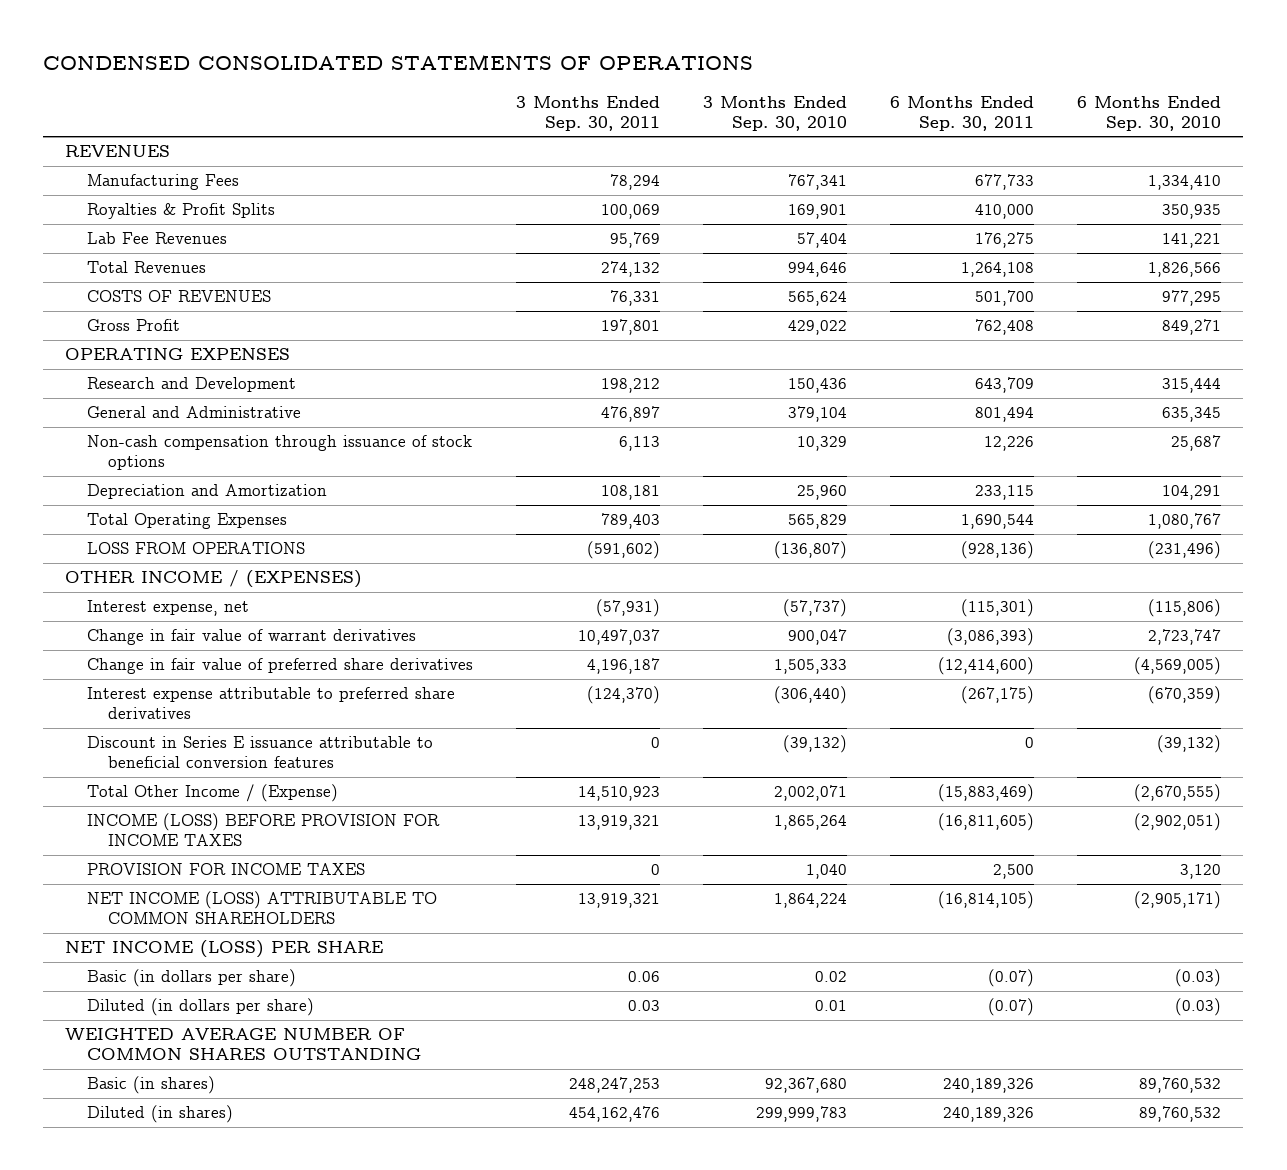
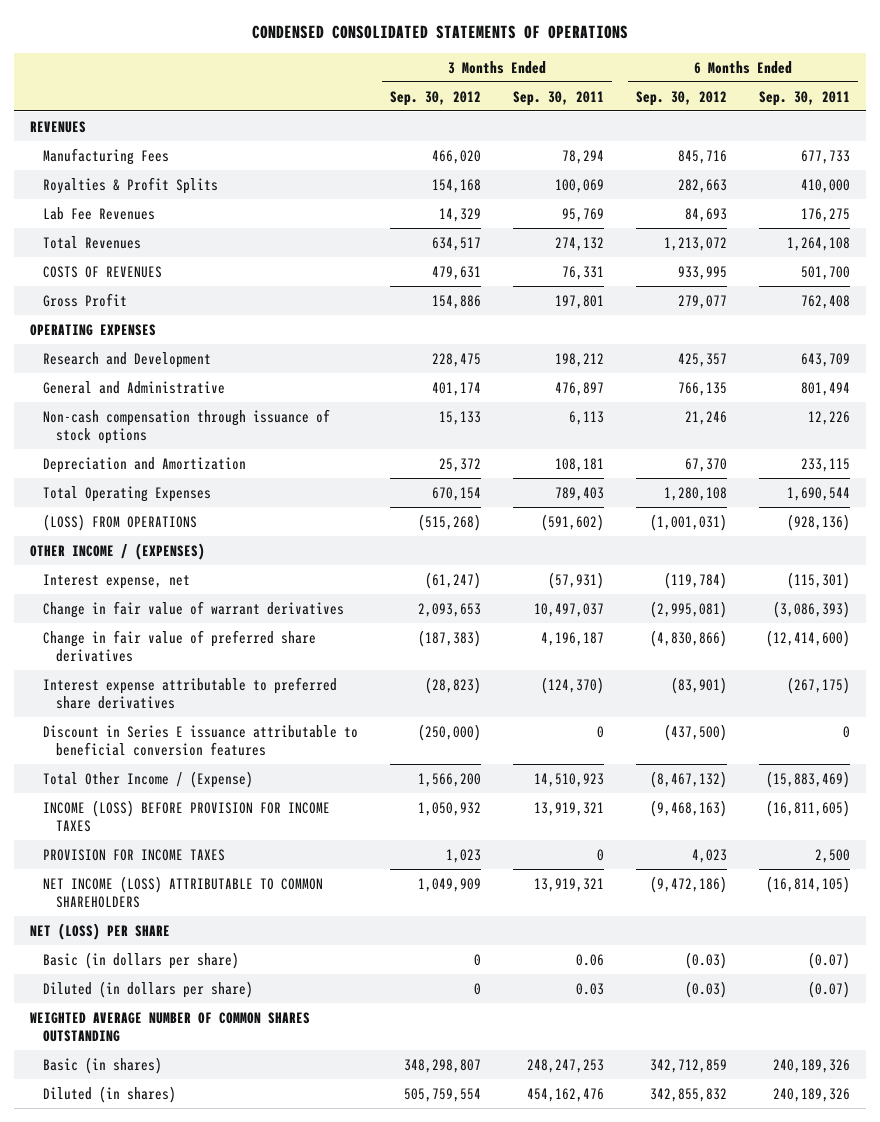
[703,95,848,131] 3 Months Ended Sep. 30, 2010 -> none
[1077,95,1222,131] 6 Months Ended Sep. 30, 2010 -> none
none -> [390,90,482,106] Sep. 30, 2012
none -> [636,90,728,106] Sep. 30, 2012
[86,542,305,555] LOSS FROM OPERATIONS -> [43,513,198,531] (LOSS) FROM OPERATIONS
[65,940,384,959] NET INCOME (LOSS) PER SHARE -> [30,922,171,940] NET (LOSS) PER SHARE

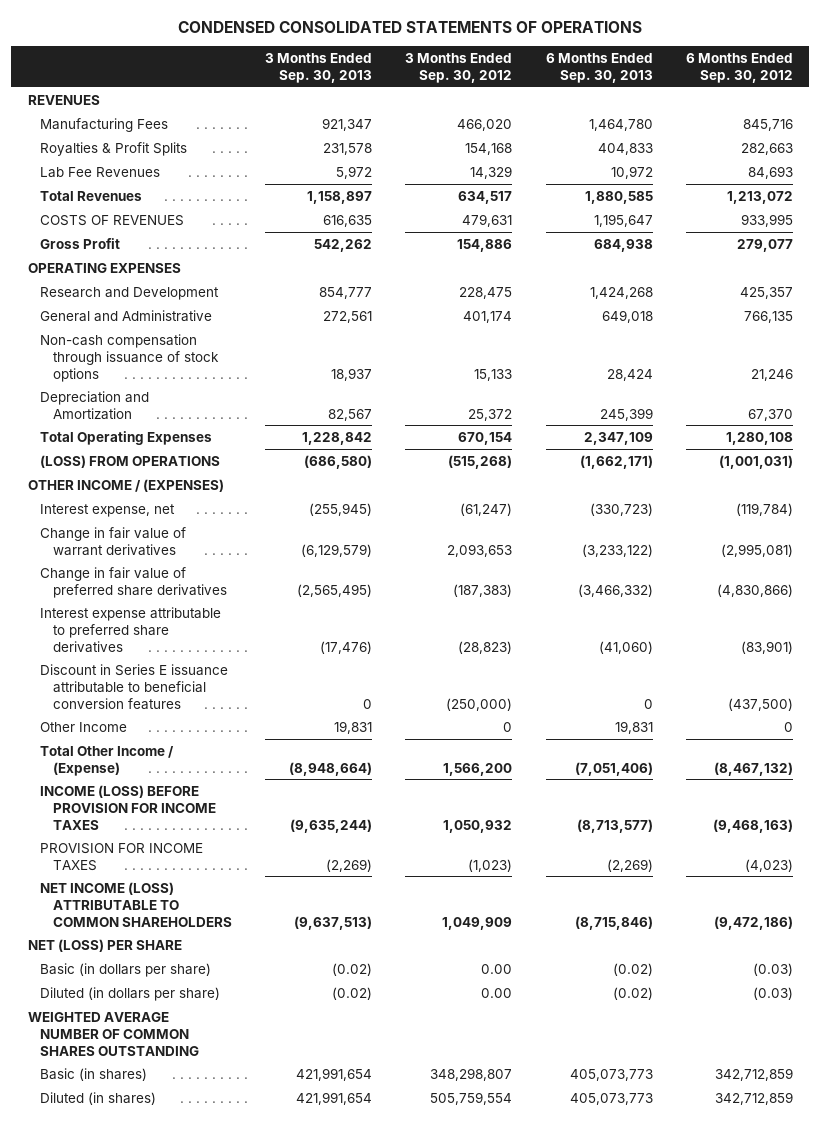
[513,90,605,106] Sep. 30, 2011 -> none
[758,90,850,106] Sep. 30, 2011 -> none
none -> [265,52,373,83] 3 Months Ended Sep. 30, 2013
none -> [545,52,653,83] 6 Months Ended Sep. 30, 2013
none -> [40,721,128,732] Other Income
[446,848,482,863] 1,023 -> [468,858,513,872] (1,023)
[692,848,728,863] 4,023 -> [744,858,793,872] (4,023)
[474,953,482,966] 0 -> [481,963,513,974] 0.00
[474,982,482,995] 0 -> [481,987,513,998] 0.00
[650,1087,728,1102] 342,855,832 -> [714,1091,793,1105] 342,712,859

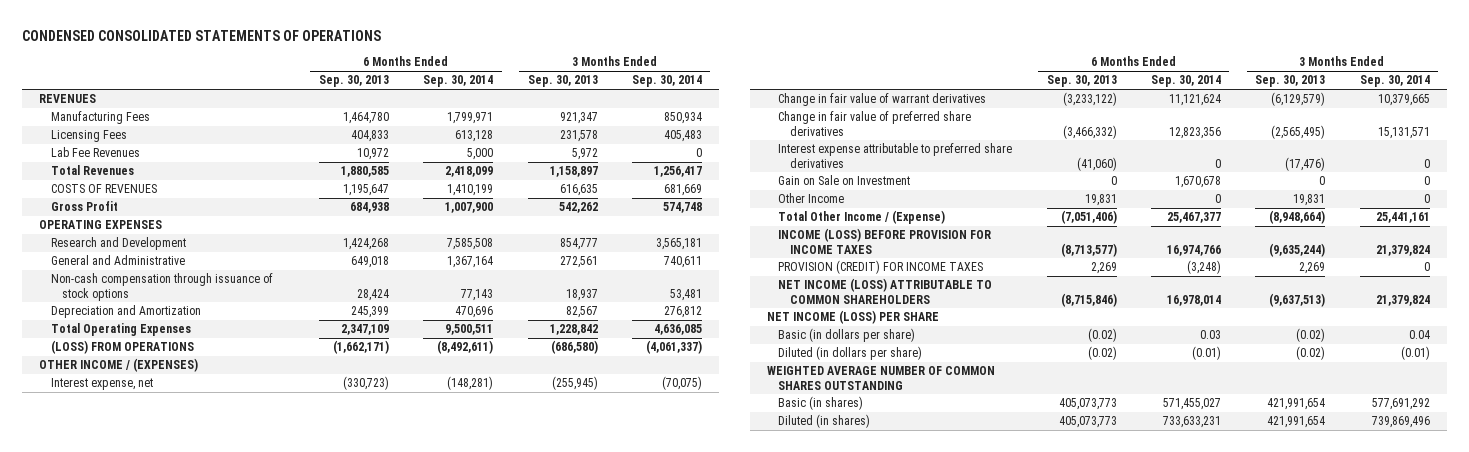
[405,52,513,83] 3 Months Ended Sep. 30, 2012 -> none
[685,52,793,83] 6 Months Ended Sep. 30, 2012 -> none
none -> [423,75,494,88] Sep. 30, 2014
none -> [631,75,702,88] Sep. 30, 2014
[40,141,188,156] Royalties & Profit Splits -> [50,130,127,143] Licensing Fees
[40,663,229,710] Discount in Series E issuance attributable to beneficial conversion features -> none
none -> [778,175,911,186] Gain on Sale on Investment
[40,842,204,871] PROVISION FOR INCOME TAXES -> [778,260,984,275] PROVISION (CREDIT) FOR INCOME TAXES
[326,858,373,872] (2,269) -> [1299,262,1326,275] 2,269
[606,858,653,872] (2,269) -> [1090,262,1117,275] 2,269
[28,938,183,952] NET (LOSS) PER SHARE -> [766,310,939,325] NET INCOME (LOSS) PER SHARE

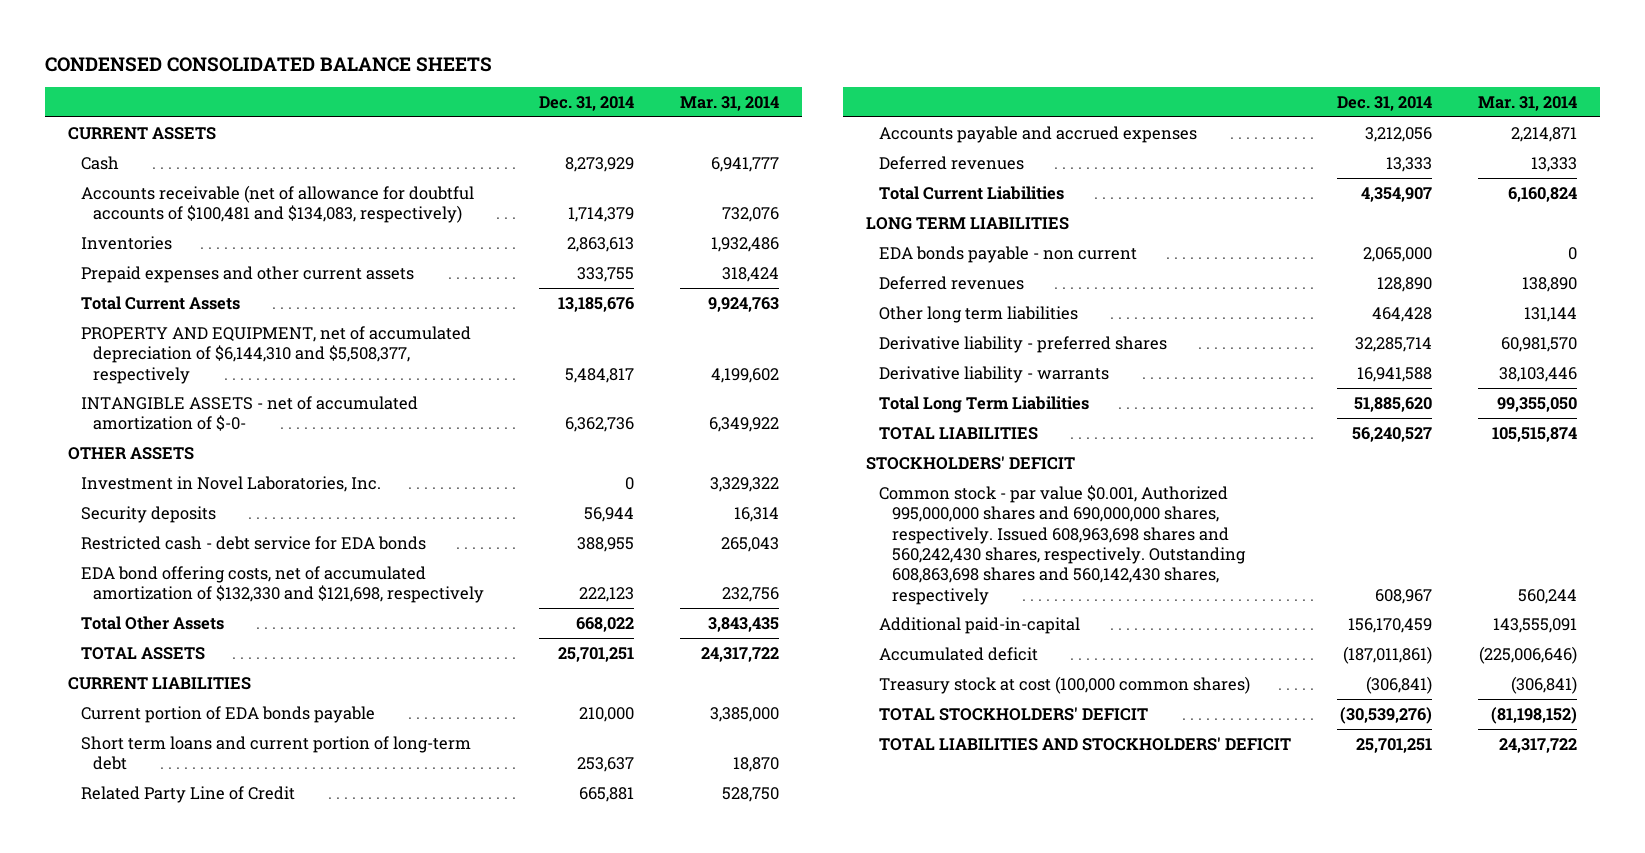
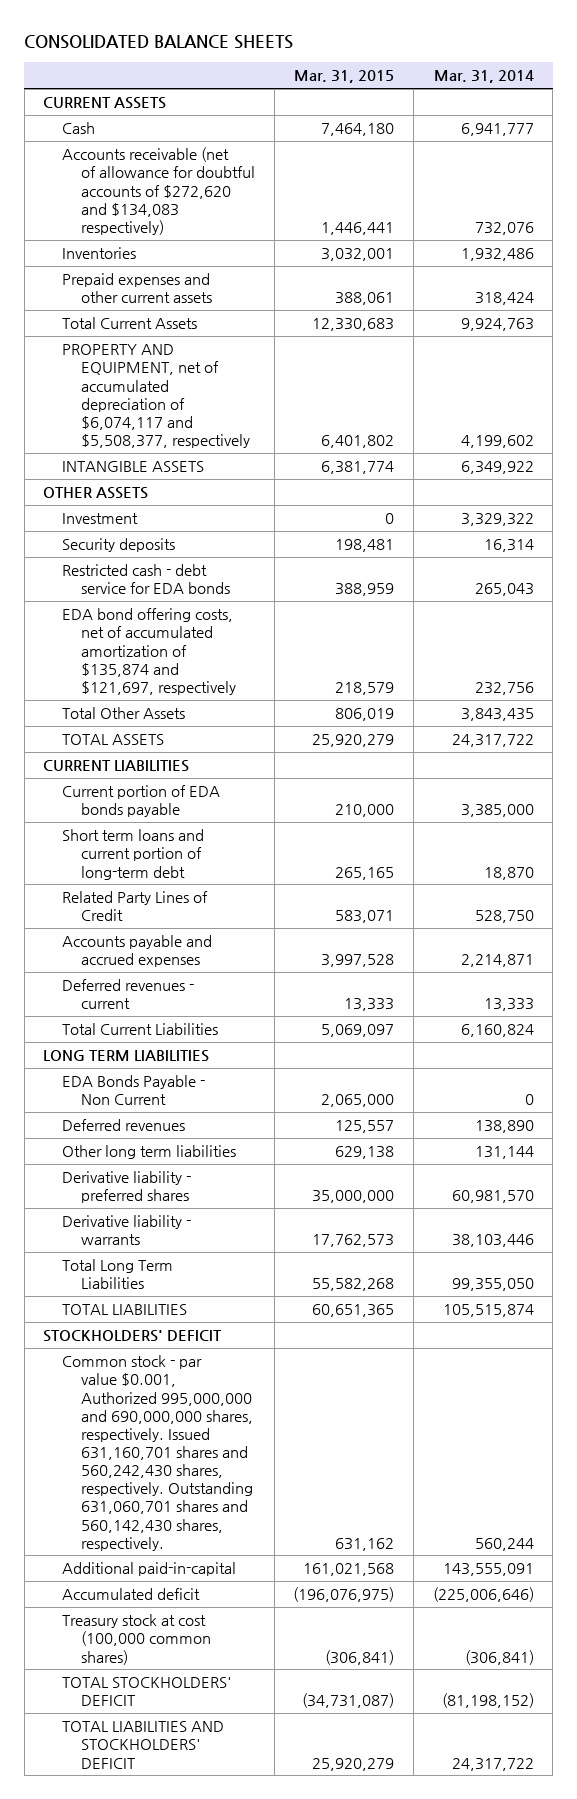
[44,56,492,72] CONDENSED CONSOLIDATED BALANCE SHEETS -> [24,35,294,50] CONSOLIDATED BALANCE SHEETS
[538,95,634,111] Dec. 31, 2014 -> none
none -> [294,70,395,84] Mar. 31, 2015
[80,184,474,224] Accounts receivable (net of allowance for doubtful accounts of $100,481 and $134,083, respectively) -> [62,147,256,235] Accounts receivable (net of allowance for doubtful accounts of $272,620 and $134,083 respectively)
[80,325,471,384] PROPERTY AND EQUIPMENT, net of accumulated depreciation of $6,144,310 and $5,508,377, respectively -> [62,344,251,448] PROPERTY AND EQUIPMENT, net of accumulated depreciation of $6,074,117 and $5,508,377, respectively
[80,395,418,432] INTANGIBLE ASSETS - net of accumulated amortization of $-0- -> [62,461,205,473] INTANGIBLE ASSETS
[80,475,381,492] Investment in Novel Laboratories, Inc. -> [62,513,139,525] Investment
[80,565,485,604] EDA bond offering costs, net of accumulated amortization of $132,330 and $121,698, respectively -> [62,608,237,695] EDA bond offering costs, net of accumulated amortization of $135,874 and $121,697, respectively
[80,785,295,803] Related Party Line of Credit -> [62,891,209,922] Related Party Lines of Credit
[879,155,1025,170] Deferred revenues -> [62,979,195,1010] Deferred revenues - current
[879,245,1138,263] EDA bonds payable - non current -> [62,1075,206,1106] EDA Bonds Payable - Non Current
[879,484,1246,605] Common stock - par value $0.001, Authorized 995,000,000 shares and 690,000,000 shares, respectively. Issued 608,963,698 shares and 560,242,430 shares, respectively. Outstanding 608,863,698 shares and 560,142,430 shares, respectively -> [62,1355,254,1551] Common stock - par value $0.001, Authorized 995,000,000 and 690,000,000 shares, respectively. Issued 631,160,701 shares and 560,242,430 shares, respectively. Outstanding 631,060,701 shares and 560,142,430 shares, respectively.

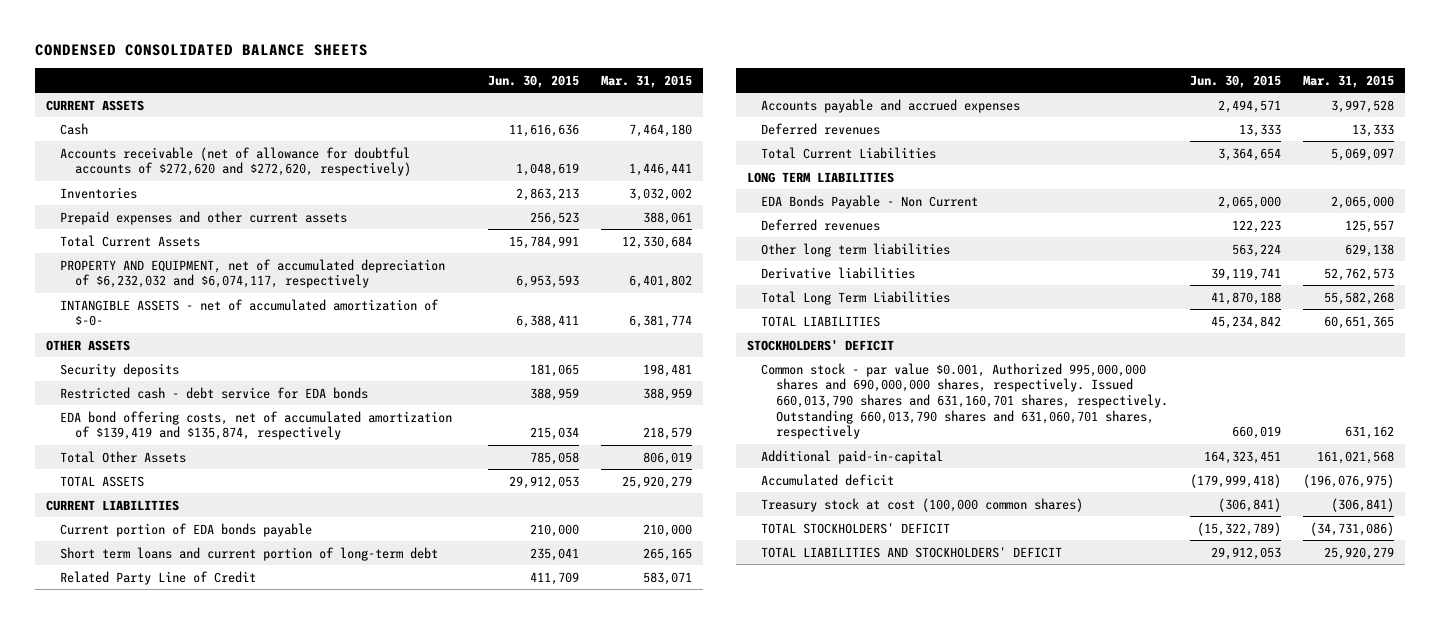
[24,35,294,50] CONSOLIDATED BALANCE SHEETS -> [34,44,368,57] CONDENSED CONSOLIDATED BALANCE SHEETS
[433,70,534,84] Mar. 31, 2014 -> none
none -> [488,74,580,88] Jun. 30, 2015
[62,147,256,235] Accounts receivable (net of allowance for doubtful accounts of $272,620 and $134,083 respectively) -> [60,146,411,177] Accounts receivable (net of allowance for doubtful accounts of $272,620 and $272,620, respectively)
[321,248,395,262] 3,032,001 -> [629,187,693,201] 3,032,002
[312,318,395,332] 12,330,683 -> [622,235,693,249] 12,330,684
[62,344,251,448] PROPERTY AND EQUIPMENT, net of accumulated depreciation of $6,074,117 and $5,508,377, respectively -> [60,258,446,289] PROPERTY AND EQUIPMENT, net of accumulated depreciation of $6,232,032 and $6,074,117, respectively
[62,461,205,473] INTANGIBLE ASSETS -> [60,298,440,327] INTANGIBLE ASSETS - net of accumulated amortization of $-0-
[62,513,139,525] Investment -> none
[62,608,237,695] EDA bond offering costs, net of accumulated amortization of $135,874 and $121,697, respectively -> [60,410,453,441] EDA bond offering costs, net of accumulated amortization of $139,419 and $135,874, respectively
[62,891,209,922] Related Party Lines of Credit -> [60,570,257,585] Related Party Line of Credit
[62,979,195,1010] Deferred revenues - current -> [761,122,881,135] Deferred revenues
[62,1171,192,1204] Derivative liability - preferred shares -> none
[62,1215,192,1246] Derivative liability - warrants -> none
none -> [761,266,916,279] Derivative liabilities
[62,1355,254,1551] Common stock - par value $0.001, Authorized 995,000,000 and 690,000,000 shares, respectively. Issued 631,160,701 shares and 560,242,430 shares, respectively. Outstanding 631,060,701 shares and 560,142,430 shares, respectively. -> [761,362,1168,440] Common stock - par value $0.001, Authorized 995,000,000 shares and 690,000,000 shares, respectively. Issued 660,013,790 shares and 631,160,701 shares, respectively. Outstanding 660,013,790 shares and 631,060,701 shares, respectively
[302,1693,395,1709] (34,731,087) -> [1309,521,1394,536] (34,731,086)

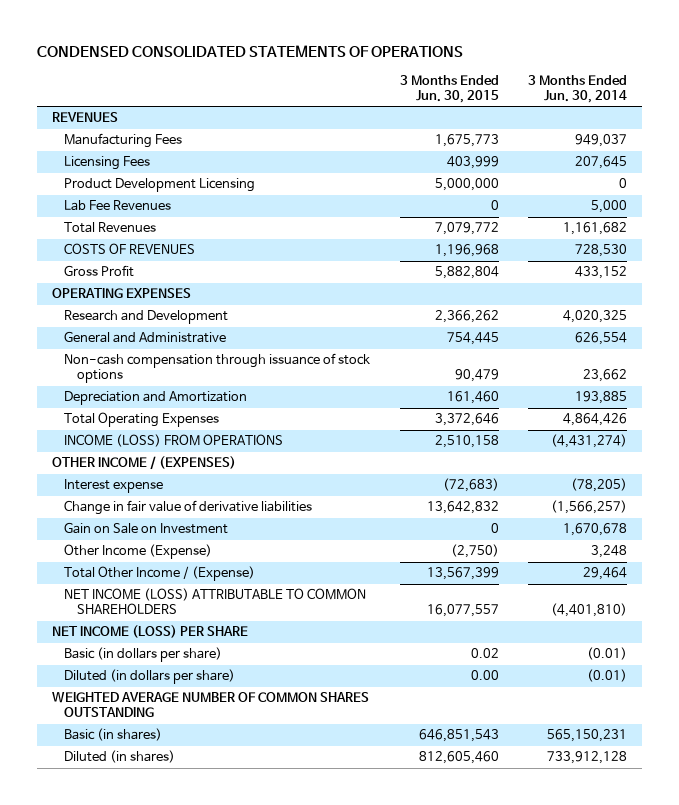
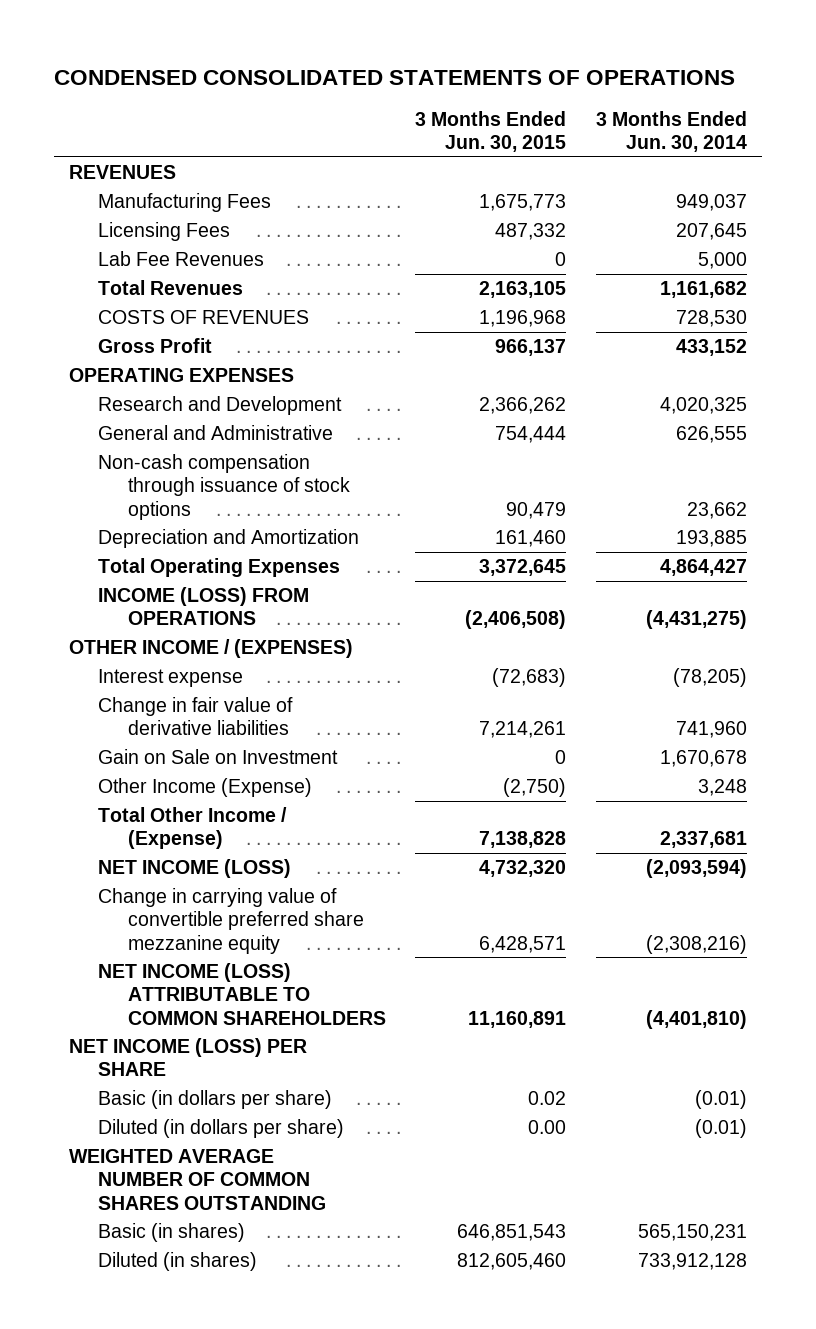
[64,178,256,193] Product Development Licensing -> none
[446,156,499,170] 403,999 -> [495,223,567,241] 487,332
[434,222,499,236] 7,079,772 -> [479,281,567,299] 2,163,105
[434,266,499,280] 5,882,804 -> [495,339,567,357] 966,137
[446,332,499,346] 754,445 -> [495,426,567,444] 754,444
[575,332,628,346] 626,554 -> [676,426,748,444] 626,555
[434,413,499,427] 3,372,646 -> [479,559,567,577] 3,372,645
[563,413,628,427] 4,864,426 -> [660,559,748,577] 4,864,427
[434,435,499,449] 2,510,158 -> [465,610,567,630] (2,406,508)
[551,434,628,449] (4,431,274) -> [646,610,748,630] (4,431,275)
[426,501,499,515] 13,642,832 -> [479,721,567,739] 7,214,261
[551,500,628,515] (1,566,257) -> [676,721,748,739] 741,960
[426,567,499,581] 13,567,399 -> [479,831,567,849] 7,138,828
[583,567,628,581] 29,464 -> [660,831,748,849] 2,337,681
none -> [98,859,292,879] NET INCOME (LOSS)
none -> [98,888,364,954] Change in carrying value of convertible preferred share mezzanine equity
[426,604,499,618] 16,077,557 -> [468,1010,567,1028] 11,160,891

